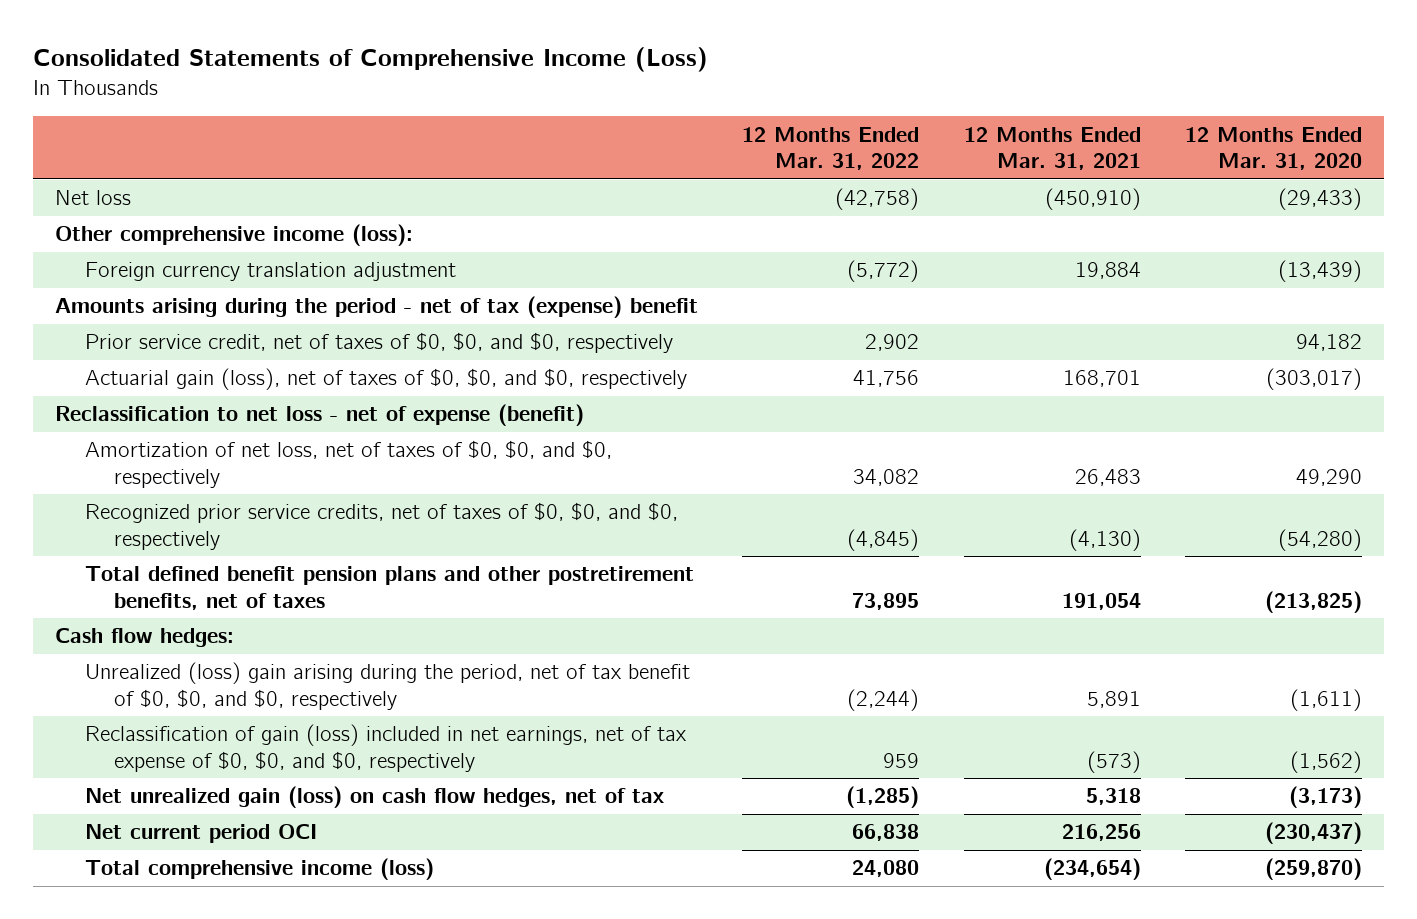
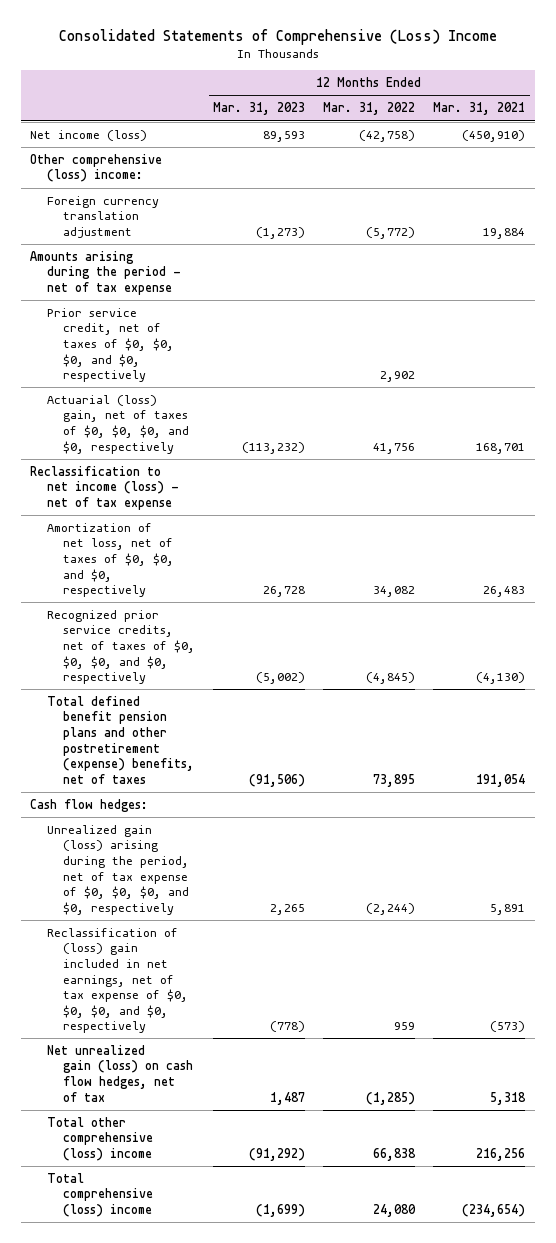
[33,47,709,73] Consolidated Statements of Comprehensive Income (Loss) -> [58,28,497,45] Consolidated Statements of Comprehensive (Loss) Income
[1184,126,1362,171] 12 Months Ended Mar. 31, 2020 -> none
none -> [213,102,306,116] Mar. 31, 2023
[55,190,132,206] Net loss -> [30,129,148,141] Net income (loss)
[55,224,414,247] Other comprehensive income (loss): -> [30,153,163,183] Other comprehensive (loss) income:
[55,296,699,319] Amounts arising during the period - net of tax (expense) benefit -> [30,250,181,296] Amounts arising during the period - net of tax expense
[84,332,673,354] Prior service credit, net of taxes of $0, $0, and $0, respectively -> [46,307,175,383] Prior service credit, net of taxes of $0, $0, $0, and $0, respectively
[84,368,687,391] Actuarial gain (loss), net of taxes of $0, $0, and $0, respectively -> [46,394,190,454] Actuarial (loss) gain, net of taxes of $0, $0, $0, and $0, respectively
[55,404,585,427] Reclassification to net loss - net of expense (benefit) -> [30,465,179,511] Reclassification to net income (loss) - net of tax expense
[84,502,678,550] Recognized prior service credits, net of taxes of $0, $0, and $0, respectively -> [46,609,196,685] Recognized prior service credits, net of taxes of $0, $0, $0, and $0, respectively
[84,566,694,610] Total defined benefit pension plans and other postretirement benefits, net of taxes -> [46,695,195,784] Total defined benefit pension plans and other postretirement (expense) benefits, net of taxes
[84,662,690,710] Unrealized (loss) gain arising during the period, net of tax benefit of $0, $0, and $0, respectively -> [46,824,190,915] Unrealized gain (loss) arising during the period, net of tax expense of $0, $0, $0, and $0, respectively
[84,724,687,772] Reclassification of gain (loss) included in net earnings, net of tax expense of $0, $0, and $0, respectively -> [46,927,189,1034] Reclassification of (loss) gain included in net earnings, net of tax expense of $0, $0, $0, and $0, respectively
[84,824,317,844] Net current period OCI -> [46,1116,154,1162] Total other comprehensive (loss) income
[84,858,434,881] Total comprehensive income (loss) -> [46,1172,154,1218] Total comprehensive (loss) income

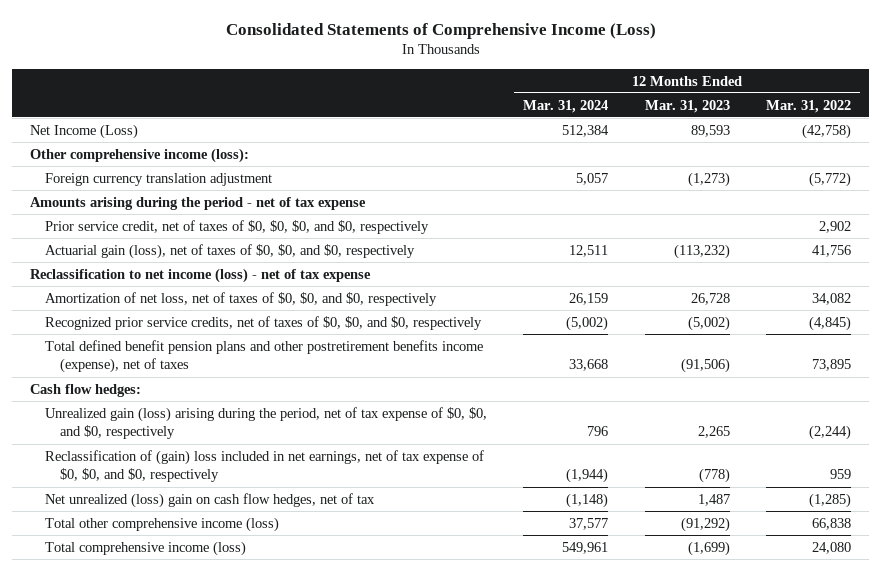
[58,28,497,45] Consolidated Statements of Comprehensive (Loss) Income -> [225,22,656,39] Consolidated Statements of Comprehensive Income (Loss)
[433,102,526,116] Mar. 31, 2021 -> none
none -> [523,99,609,113] Mar. 31, 2024
[30,129,148,141] Net income (loss) -> [30,123,139,139] Net Income (Loss)
[30,153,163,183] Other comprehensive (loss) income: -> [30,147,250,163] Other comprehensive income (loss):
[46,394,190,454] Actuarial (loss) gain, net of taxes of $0, $0, $0, and $0, respectively -> [45,243,416,259] Actuarial gain (loss), net of taxes of $0, $0, and $0, respectively
[46,609,196,685] Recognized prior service credits, net of taxes of $0, $0, $0, and $0, respectively -> [45,315,483,330] Recognized prior service credits, net of taxes of $0, $0, and $0, respectively
[46,695,195,784] Total defined benefit pension plans and other postretirement (expense) benefits, net of taxes -> [45,339,484,374] Total defined benefit pension plans and other postretirement benefits income (expense), net of taxes
[46,824,190,915] Unrealized gain (loss) arising during the period, net of tax expense of $0, $0, $0, and $0, respectively -> [45,406,488,440] Unrealized gain (loss) arising during the period, net of tax expense of $0, $0, and $0, respectively
[46,927,189,1034] Reclassification of (loss) gain included in net earnings, net of tax expense of $0, $0, $0, and $0, respectively -> [45,449,485,483] Reclassification of (gain) loss included in net earnings, net of tax expense of $0, $0, and $0, respectively
[46,1044,194,1102] Net unrealized gain (loss) on cash flow hedges, net of tax -> [45,492,376,508] Net unrealized (loss) gain on cash flow hedges, net of tax
[46,1116,154,1162] Total other comprehensive (loss) income -> [45,516,280,532] Total other comprehensive income (loss)
[46,1172,154,1218] Total comprehensive (loss) income -> [45,540,247,556] Total comprehensive income (loss)

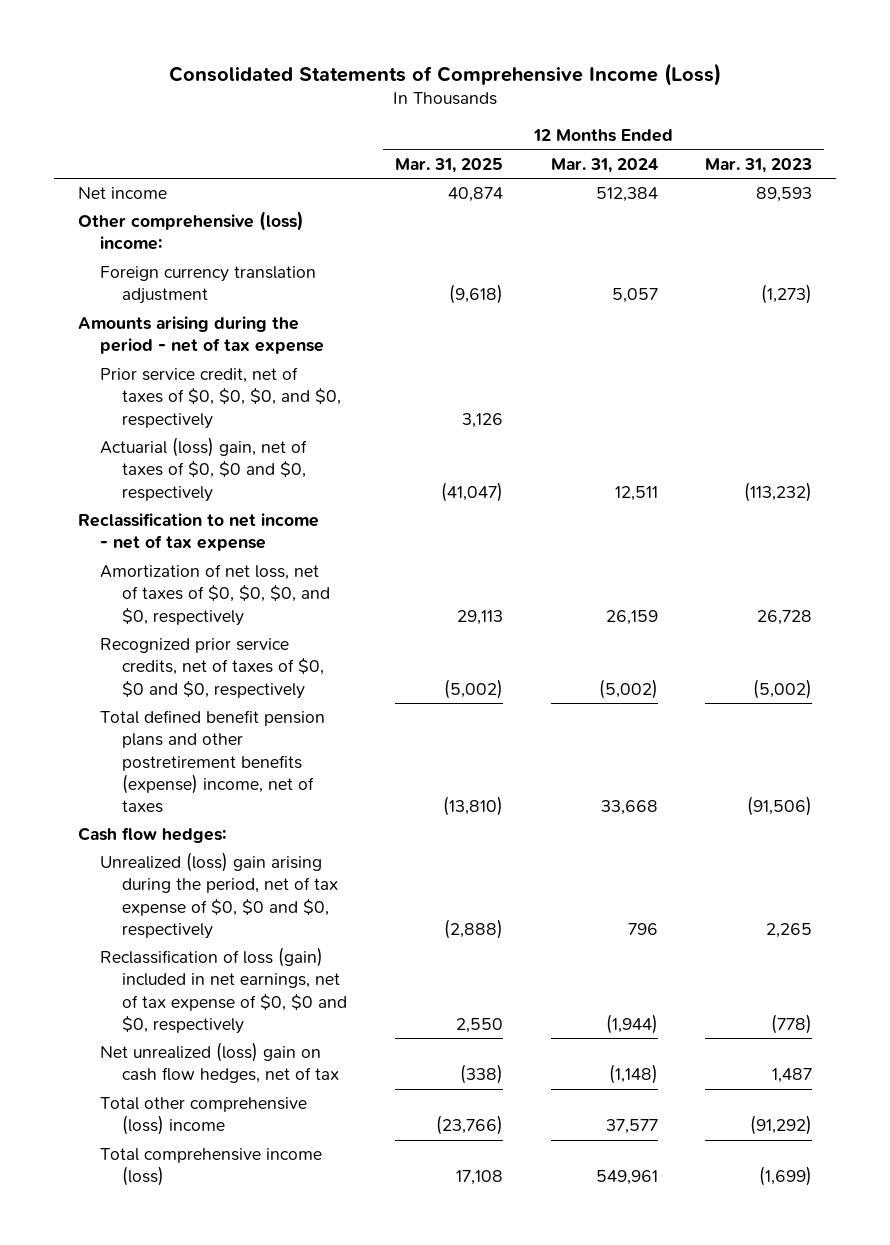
[766,99,852,113] Mar. 31, 2022 -> none
none -> [394,157,503,173] Mar. 31, 2025
[30,123,139,139] Net Income (Loss) -> [77,187,167,200] Net income
[30,147,250,163] Other comprehensive income (loss): -> [77,211,304,251] Other comprehensive (loss) income:
[45,243,416,259] Actuarial gain (loss), net of taxes of $0, $0, and $0, respectively -> [99,437,307,502] Actuarial (loss) gain, net of taxes of $0, $0 and $0, respectively
[30,267,372,283] Reclassification to net income (loss) - net of tax expense -> [77,513,319,552] Reclassification to net income - net of tax expense
[45,291,438,306] Amortization of net loss, net of taxes of $0, $0, and $0, respectively -> [99,564,331,626] Amortization of net loss, net of taxes of $0, $0, $0, and $0, respectively
[45,315,483,330] Recognized prior service credits, net of taxes of $0, $0, and $0, respectively -> [99,638,325,699] Recognized prior service credits, net of taxes of $0, $0 and $0, respectively
[45,339,484,374] Total defined benefit pension plans and other postretirement benefits income (expense), net of taxes -> [99,710,325,814] Total defined benefit pension plans and other postretirement benefits (expense) income, net of taxes
[45,406,488,440] Unrealized gain (loss) arising during the period, net of tax expense of $0, $0, and $0, respectively -> [99,852,339,939] Unrealized (loss) gain arising during the period, net of tax expense of $0, $0 and $0, respectively
[45,449,485,483] Reclassification of (gain) loss included in net earnings, net of tax expense of $0, $0, and $0, respectively -> [99,947,348,1034] Reclassification of loss (gain) included in net earnings, net of tax expense of $0, $0 and $0, respectively
[45,516,280,532] Total other comprehensive income (loss) -> [99,1097,307,1136] Total other comprehensive (loss) income

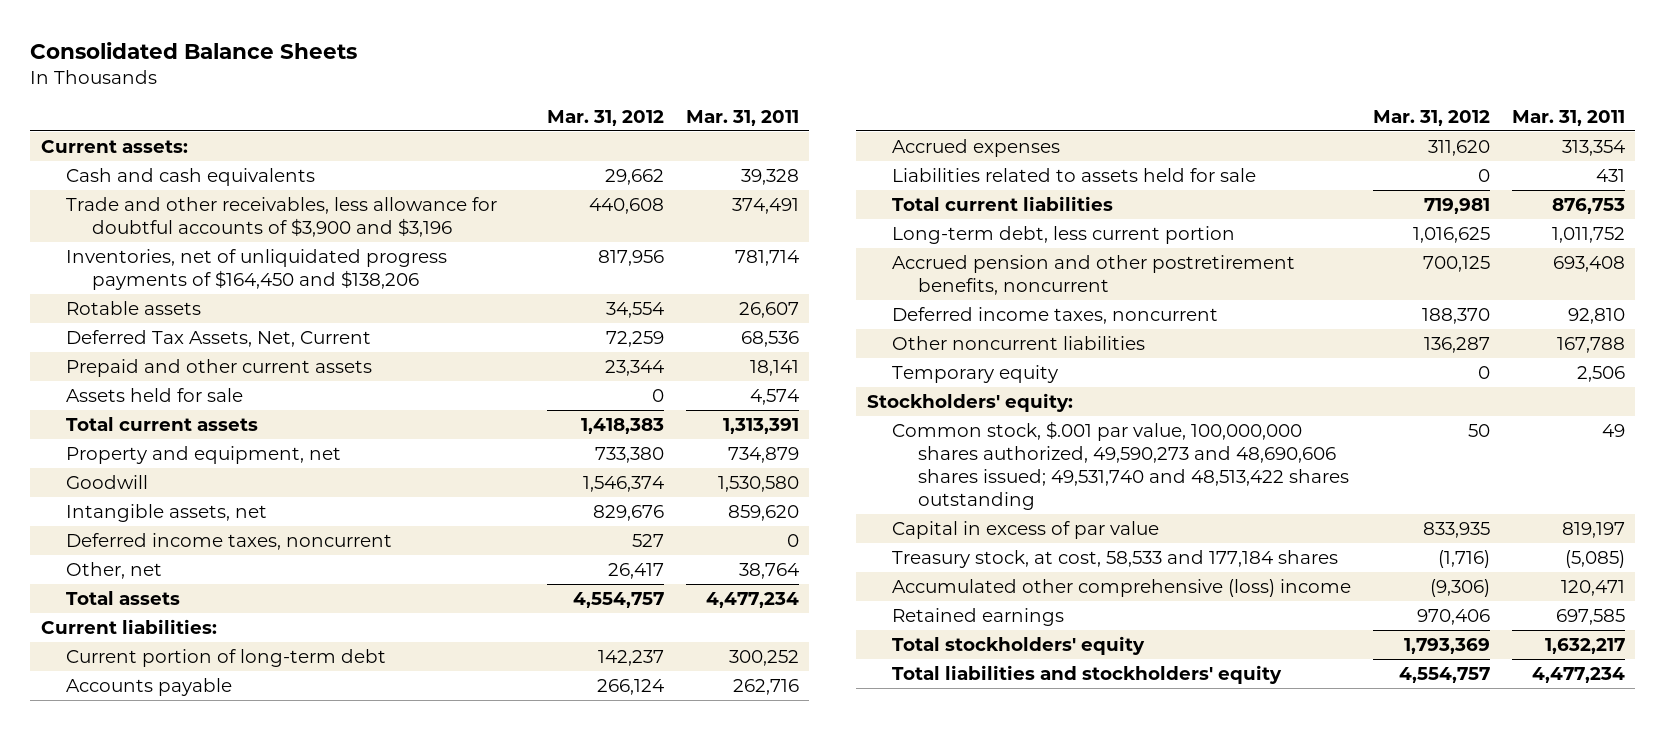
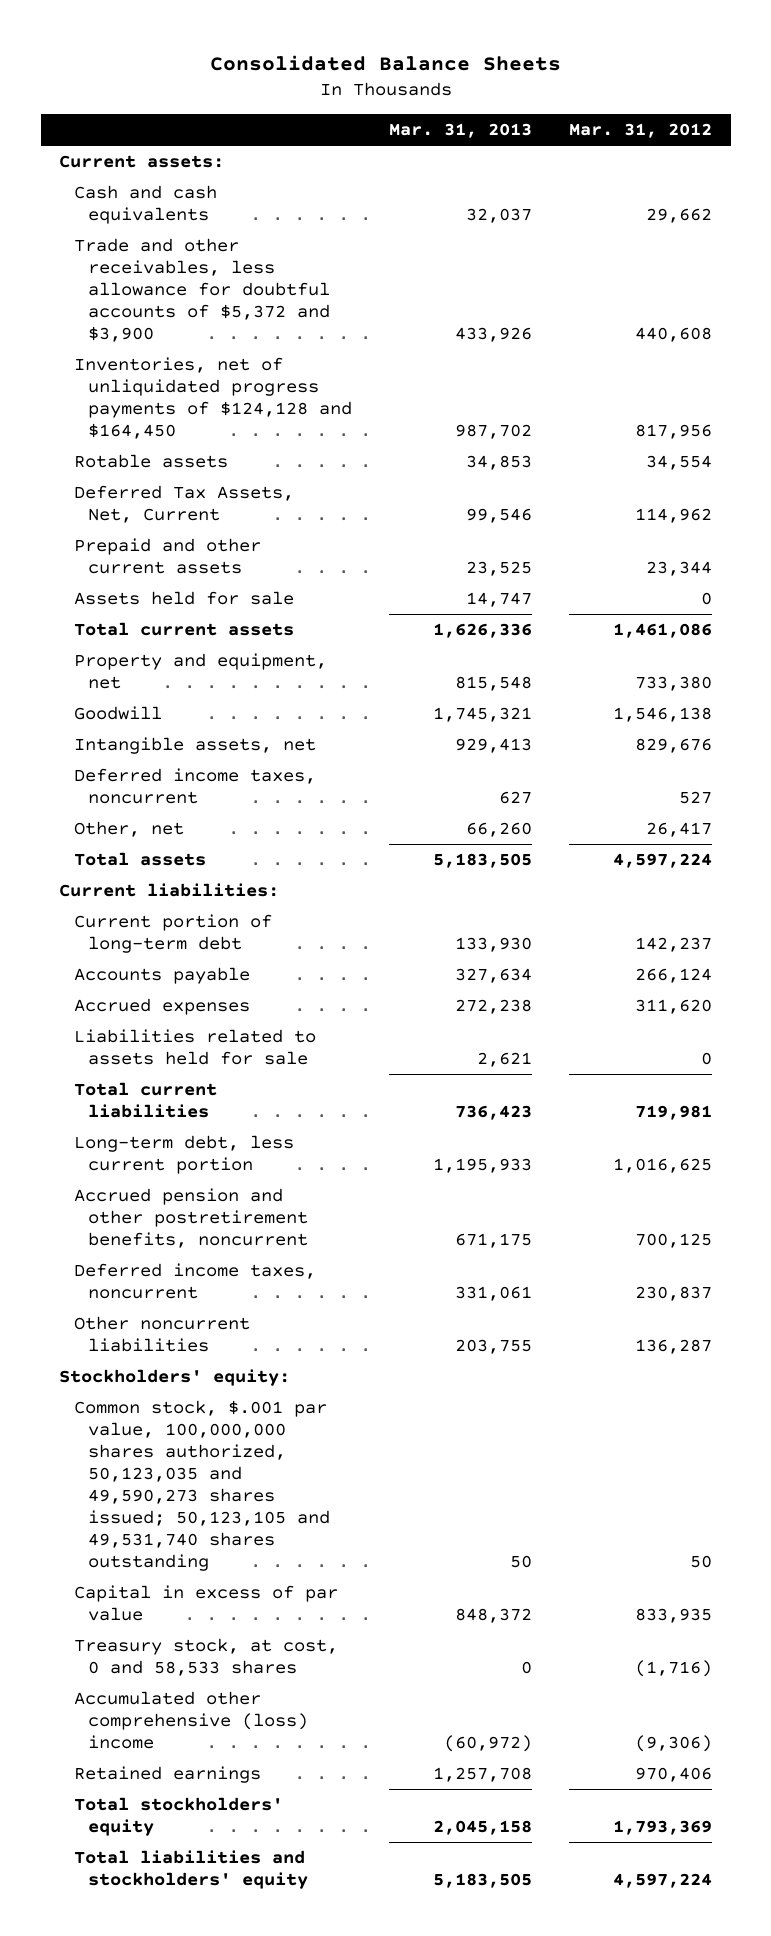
[685,110,799,127] Mar. 31, 2011 -> none
none -> [389,123,533,139] Mar. 31, 2013
[66,196,498,238] Trade and other receivables, less allowance for doubtful accounts of $3,900 and $3,196 -> [73,238,331,343] Trade and other receivables, less allowance for doubtful accounts of $5,372 and $3,900
[66,248,448,291] Inventories, net of unliquidated progress payments of $164,450 and $138,206 -> [73,357,353,440] Inventories, net of unliquidated progress payments of $124,128 and $164,450
[605,330,664,347] 72,259 -> [635,508,713,524] 114,962
[580,417,664,434] 1,418,383 -> [613,623,713,639] 1,461,086
[582,475,664,492] 1,546,374 -> [613,707,713,723] 1,546,138
[572,591,664,608] 4,554,757 -> [613,853,713,869] 4,597,224
[1422,307,1491,324] 188,370 -> [635,1286,713,1302] 230,837
[892,364,1059,383] Temporary equity -> none
[892,420,1350,511] Common stock, $.001 par value, 100,000,000 shares authorized, 49,590,273 and 48,690,606 shares issued; 49,531,740 and 48,513,422 shares outstanding -> [73,1400,331,1572] Common stock, $.001 par value, 100,000,000 shares authorized, 50,123,035 and 49,590,273 shares issued; 50,123,105 and 49,531,740 shares outstanding
[892,549,1339,568] Treasury stock, at cost, 58,533 and 177,184 shares -> [73,1638,338,1677] Treasury stock, at cost, 0 and 58,533 shares
[1399,666,1491,683] 4,554,757 -> [613,1873,713,1889] 4,597,224

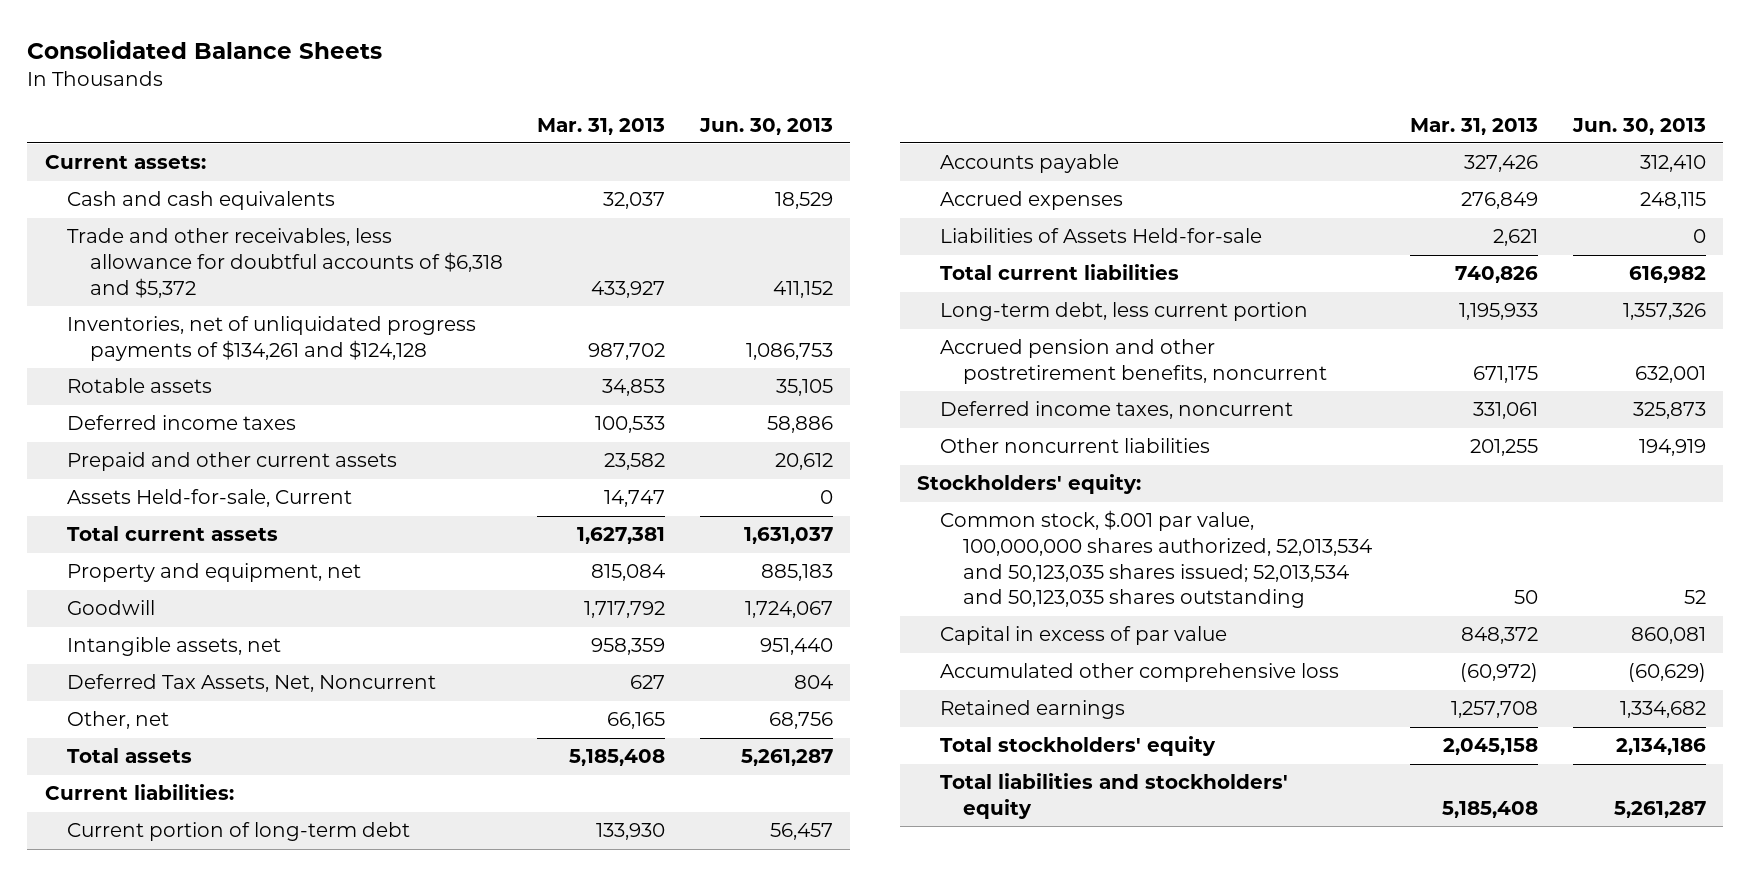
[569,123,713,139] Mar. 31, 2012 -> none
none -> [698,117,833,135] Jun. 30, 2013
[73,238,331,343] Trade and other receivables, less allowance for doubtful accounts of $5,372 and $3,900 -> [67,228,504,298] Trade and other receivables, less allowance for doubtful accounts of $6,318 and $5,372
[455,327,533,343] 433,926 -> [591,280,666,298] 433,927
[73,357,353,440] Inventories, net of unliquidated progress payments of $124,128 and $164,450 -> [67,316,477,362] Inventories, net of unliquidated progress payments of $134,261 and $124,128
[73,485,294,524] Deferred Tax Assets, Net, Current -> [67,415,297,431] Deferred income taxes
[466,508,533,524] 99,546 -> [595,416,666,434] 100,533
[466,561,533,577] 23,525 -> [604,453,666,471] 23,582
[73,591,294,606] Assets held for sale -> [67,489,353,508] Assets Held-for-sale, Current
[433,623,533,639] 1,626,336 -> [577,527,666,545] 1,627,381
[455,676,533,692] 815,548 -> [591,564,666,582] 815,084
[433,707,533,723] 1,745,321 -> [584,601,666,619] 1,717,792
[455,738,533,754] 929,413 -> [591,638,666,656] 958,359
[73,768,316,805] Deferred income taxes, noncurrent -> [67,674,437,693] Deferred Tax Assets, Net, Noncurrent
[466,822,533,838] 66,260 -> [607,712,666,730] 66,165
[433,853,533,869] 5,183,505 -> [569,749,666,767] 5,185,408
[455,968,533,984] 327,634 -> [1464,155,1539,173] 327,426
[455,999,533,1015] 272,238 -> [1461,192,1539,210] 276,849
[73,1029,316,1066] Liabilities related to assets held for sale -> [940,228,1263,244] Liabilities of Assets Held-for-sale
[455,1105,533,1121] 736,423 -> [1455,266,1539,284] 740,826
[455,1339,533,1355] 203,755 -> [1470,439,1539,457] 201,255
[73,1400,331,1572] Common stock, $.001 par value, 100,000,000 shares authorized, 50,123,035 and 49,590,273 shares issued; 50,123,105 and 49,531,740 shares outstanding -> [940,510,1372,609] Common stock, $.001 par value, 100,000,000 shares authorized, 52,013,534 and 50,123,035 shares issued; 52,013,534 and 50,123,035 shares outstanding
[73,1638,338,1677] Treasury stock, at cost, 0 and 58,533 shares -> none
[73,1691,309,1750] Accumulated other comprehensive (loss) income -> [940,663,1340,683] Accumulated other comprehensive loss
[433,1873,533,1889] 5,183,505 -> [1442,801,1539,819] 5,185,408

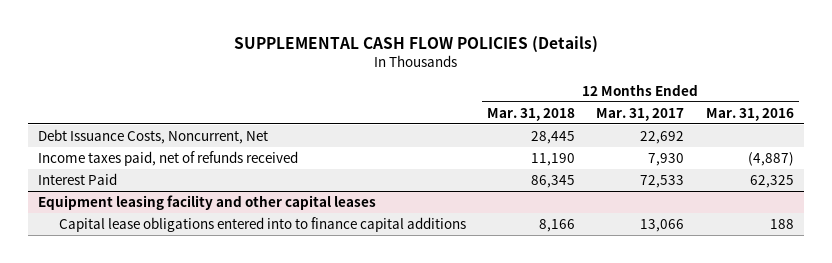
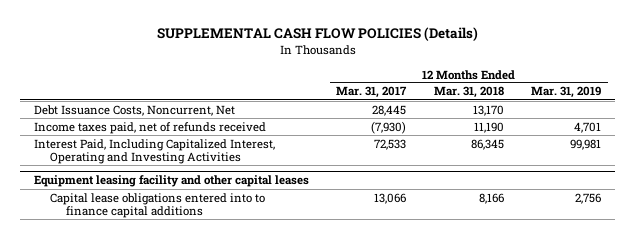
[705,107,794,121] Mar. 31, 2016 -> none
none -> [531,86,602,99] Mar. 31, 2019
[531,130,576,144] 28,445 -> [472,104,504,116] 13,170
[640,130,685,144] 22,692 -> [372,104,407,116] 28,445
[648,152,685,166] 7,930 -> [371,120,407,134] (7,930)
[38,172,118,185] Interest Paid -> [33,138,275,165] Interest Paid, Including Capitalized Interest, Operating and Investing Activities

